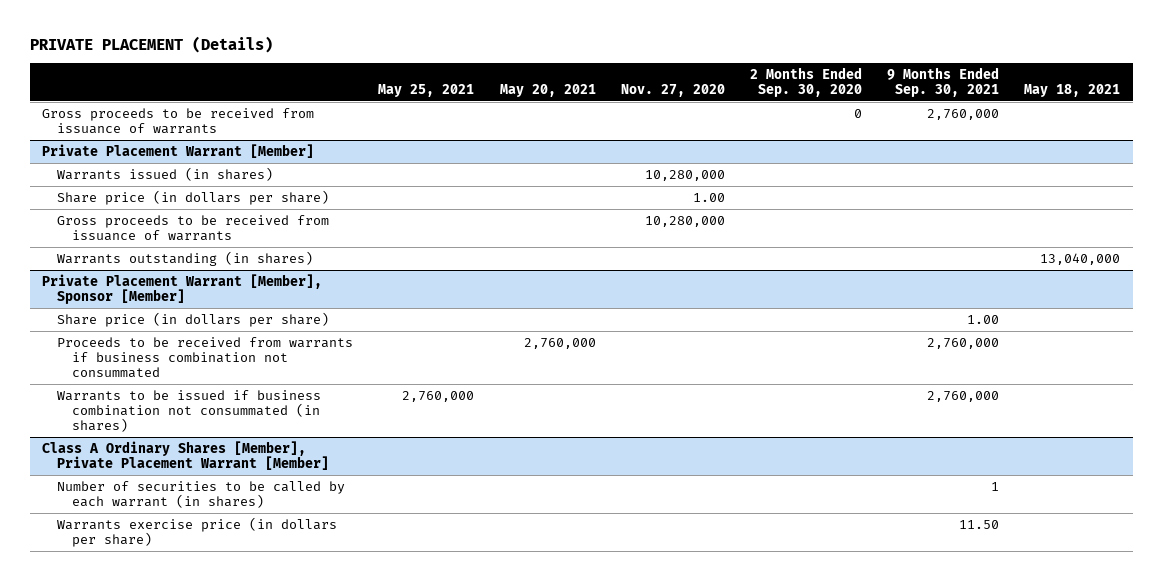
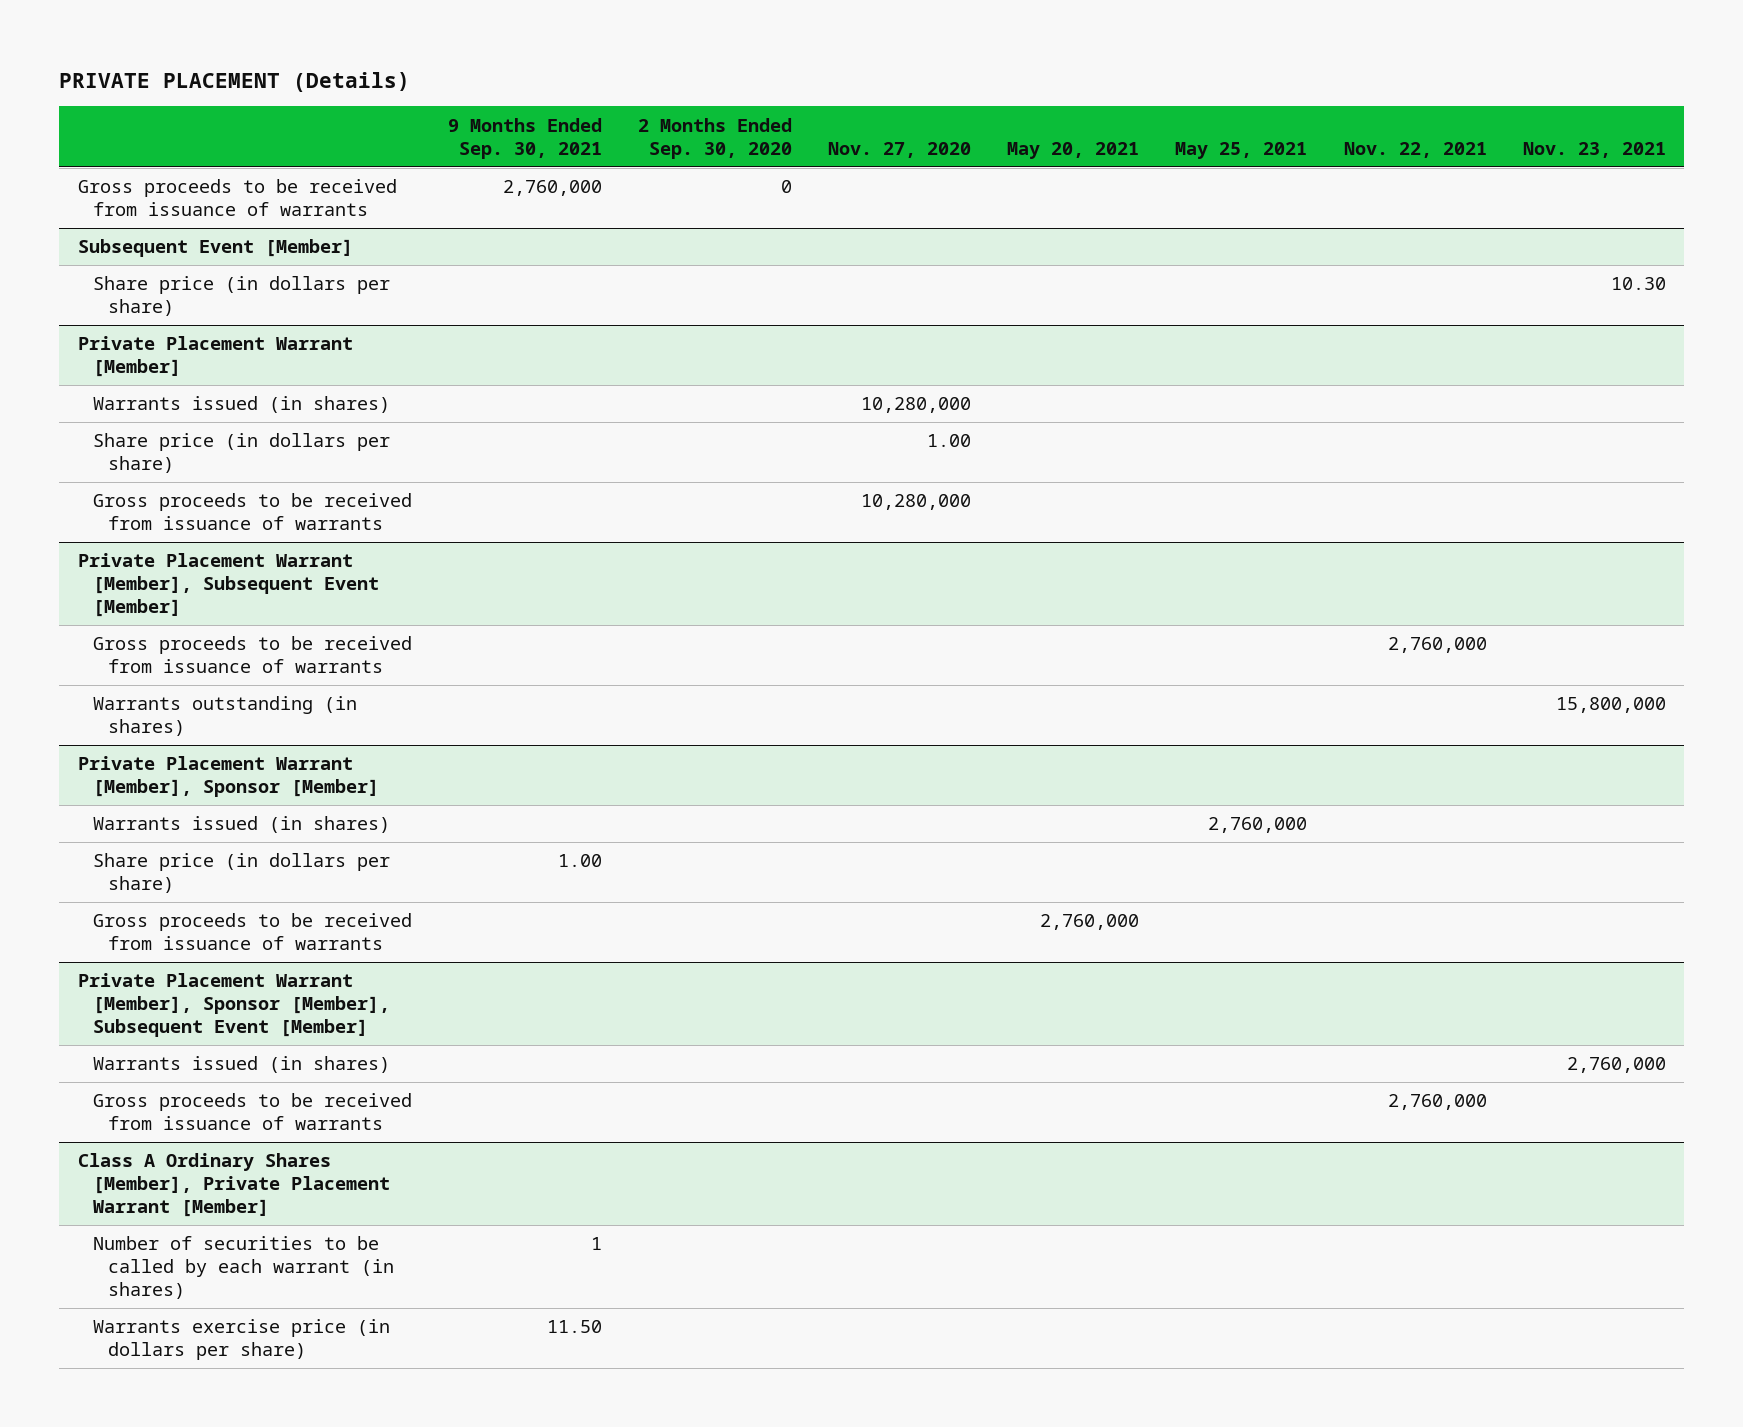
[1024,83,1121,97] May 18, 2021 -> none
none -> [1343,141,1487,158] Nov. 22, 2021
none -> [1522,141,1666,158] Nov. 23, 2021
none -> [77,239,353,258] Subsequent Event [Member]
none -> [92,276,390,317] Share price (in dollars per share)
[57,250,314,266] Warrants outstanding (in shares) -> none
none -> [77,553,379,618] Private Placement Warrant [Member], Subsequent Event [Member]
none -> [92,636,412,674] Gross proceeds to be received from issuance of warrants
none -> [92,696,357,737] Warrants outstanding (in shares)
none -> [92,816,390,834] Warrants issued (in shares)
[57,336,354,379] Proceeds to be received from warrants if business combination not consummated -> none
[57,389,322,433] Warrants to be issued if business combination not consummated (in shares) -> none
none -> [92,913,412,951] Gross proceeds to be received from issuance of warrants
none -> [77,973,390,1038] Private Placement Warrant [Member], Sponsor [Member], Subsequent Event [Member]
none -> [92,1056,390,1074] Warrants issued (in shares)
none -> [92,1093,412,1131] Gross proceeds to be received from issuance of warrants

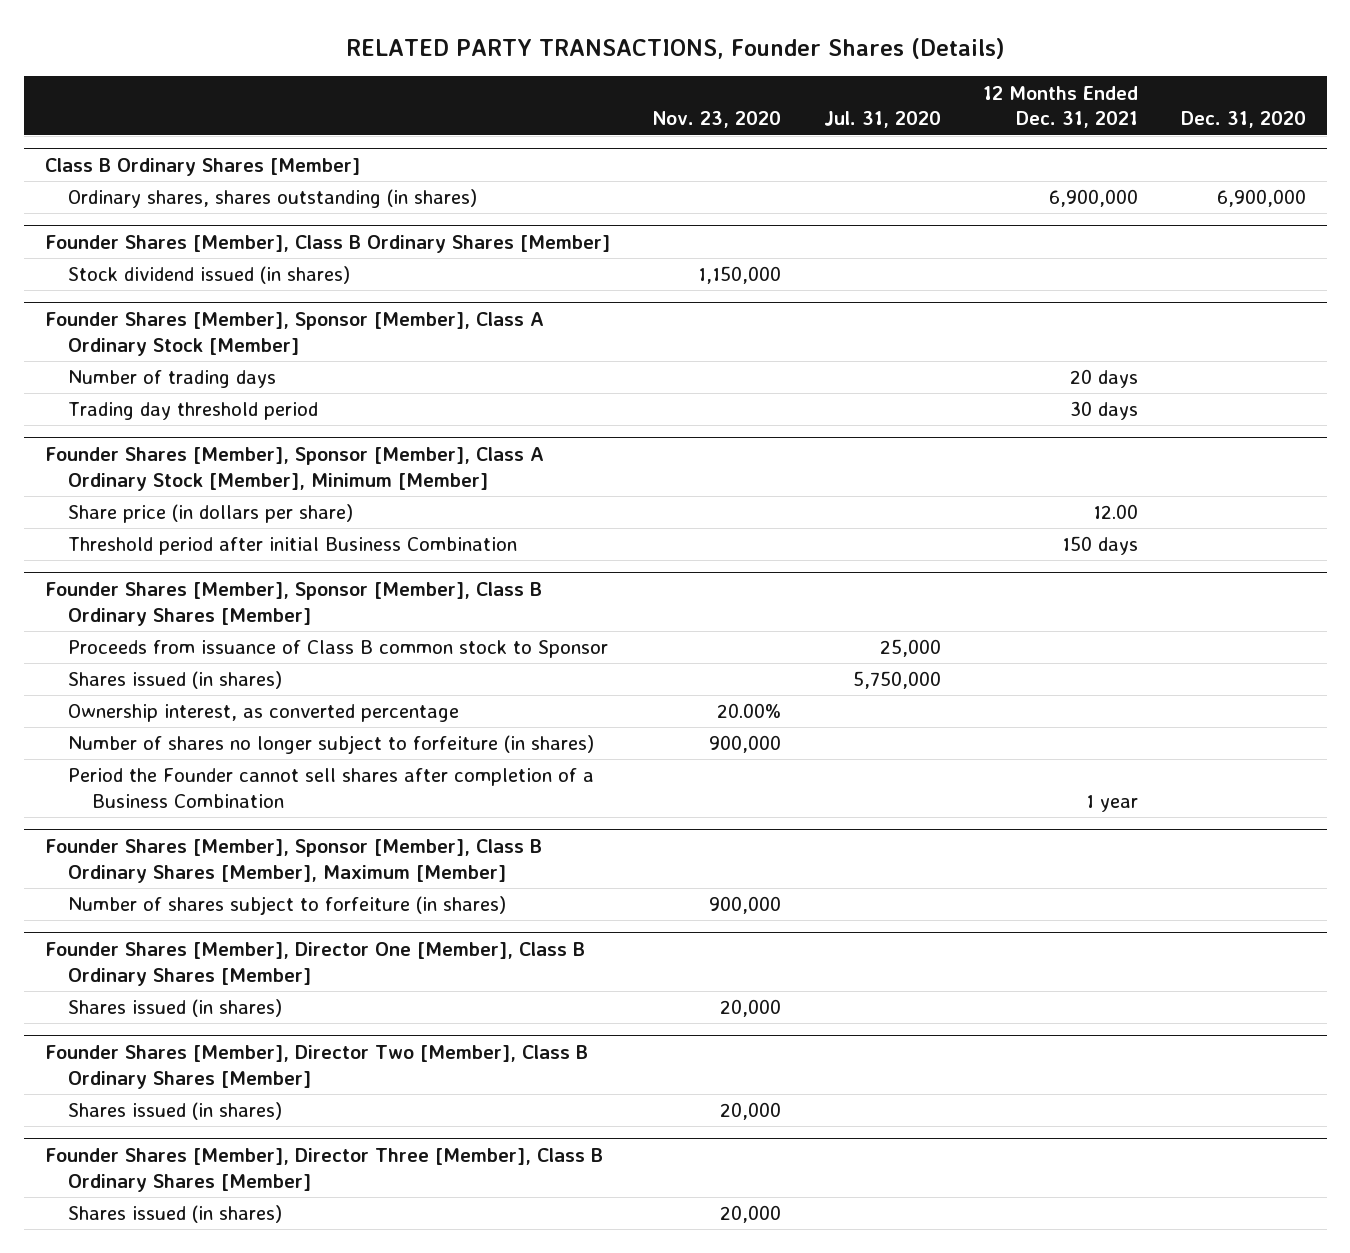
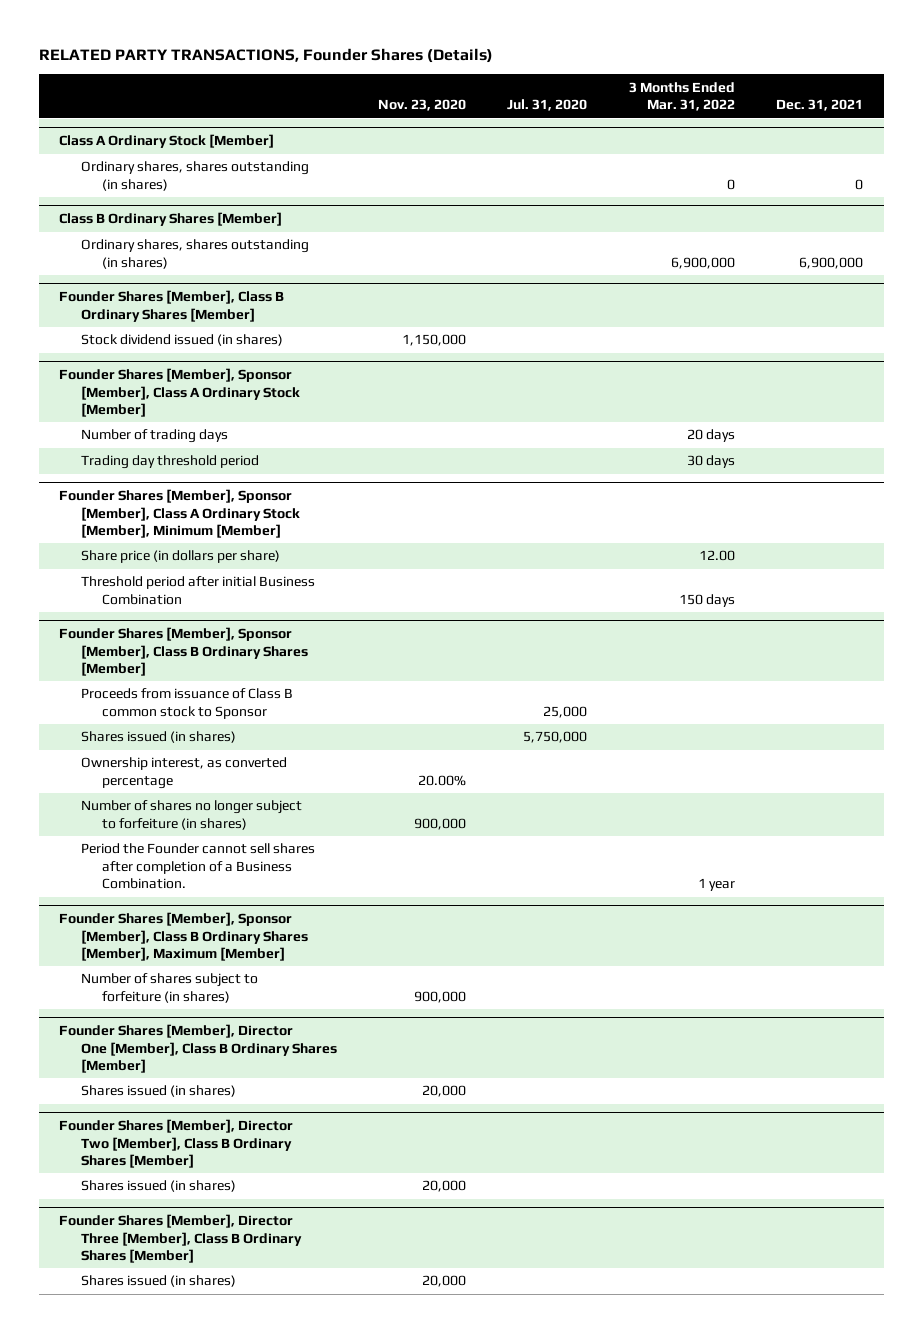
[983,85,1139,129] 12 Months Ended Dec. 31, 2021 -> none
[1180,111,1306,129] Dec. 31, 2020 -> none
none -> [628,81,735,112] 3 Months Ended Mar. 31, 2022
none -> [775,99,863,112] Dec. 31, 2021
none -> [59,134,275,149] Class A Ordinary Stock [Member]
none -> [80,161,309,191] Ordinary shares, shares outstanding (in shares)
[68,768,595,808] Period the Founder cannot sell shares after completion of a Business Combination -> [80,843,315,890] Period the Founder cannot sell shares after completion of a Business Combination.

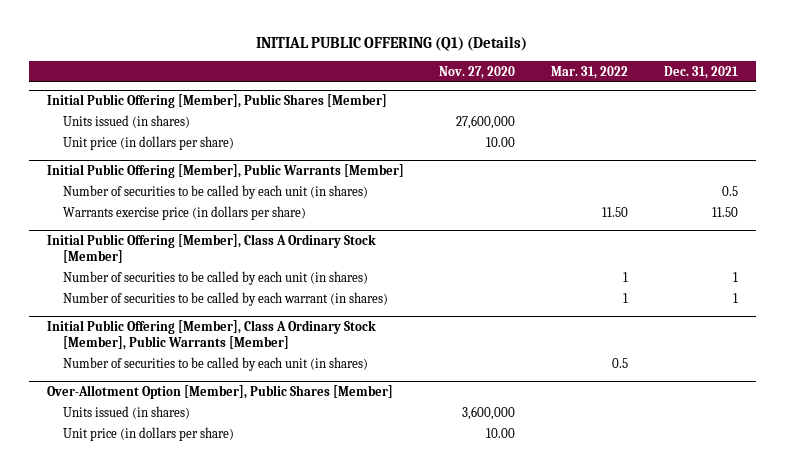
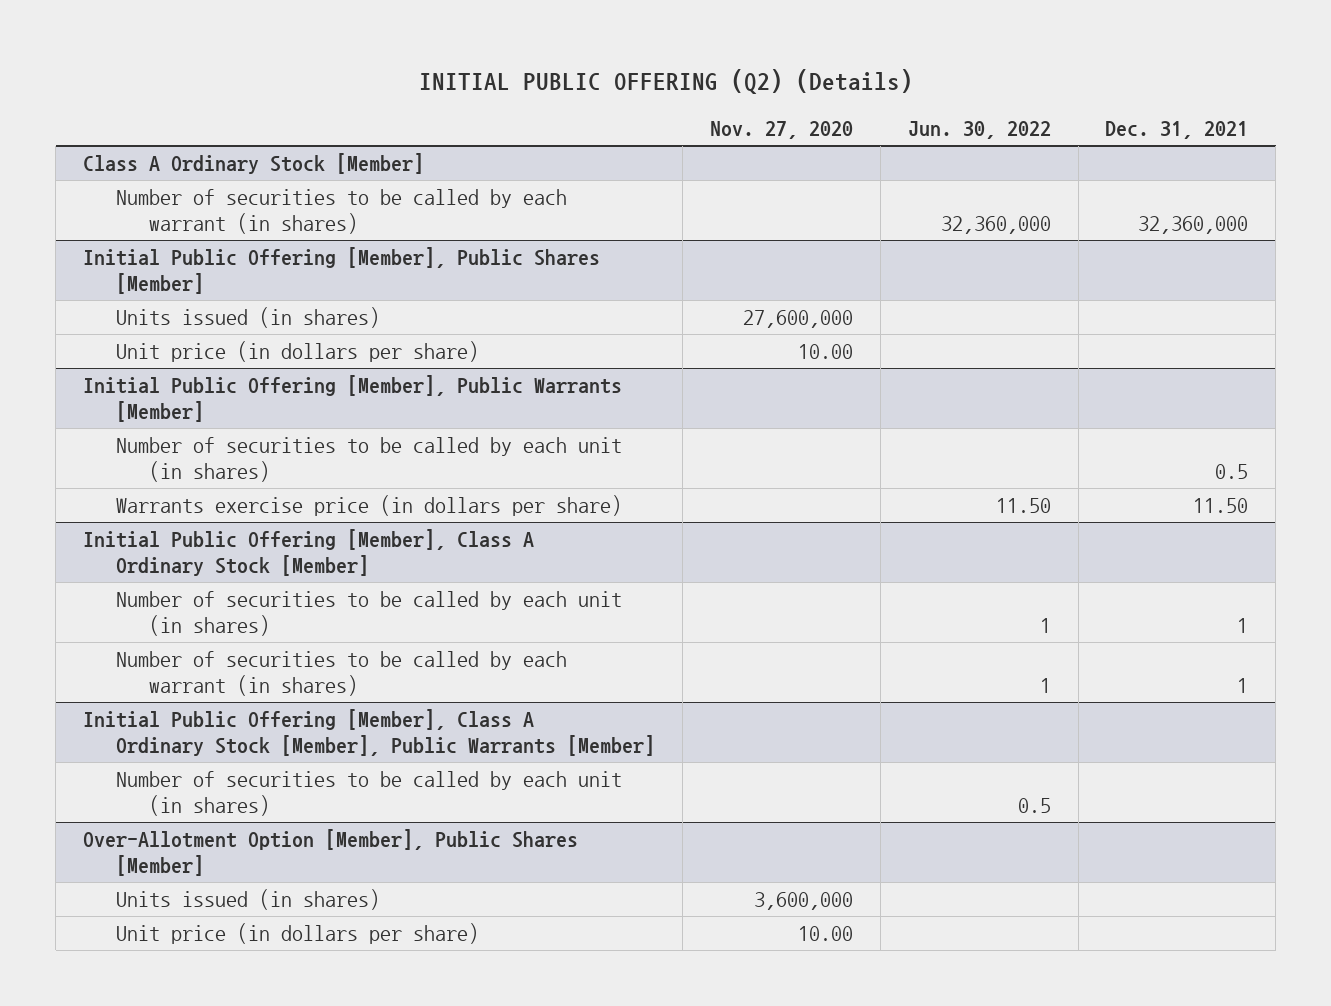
[256,36,528,52] INITIAL PUBLIC OFFERING (Q1) (Details) -> [418,69,913,95] INITIAL PUBLIC OFFERING (Q2) (Details)
[551,65,629,79] Mar. 31, 2022 -> none
none -> [907,120,1051,139] Jun. 30, 2022
none -> [82,153,424,175] Class A Ordinary Stock [Member]
none -> [116,189,568,235] Number of securities to be called by each warrant (in shares)

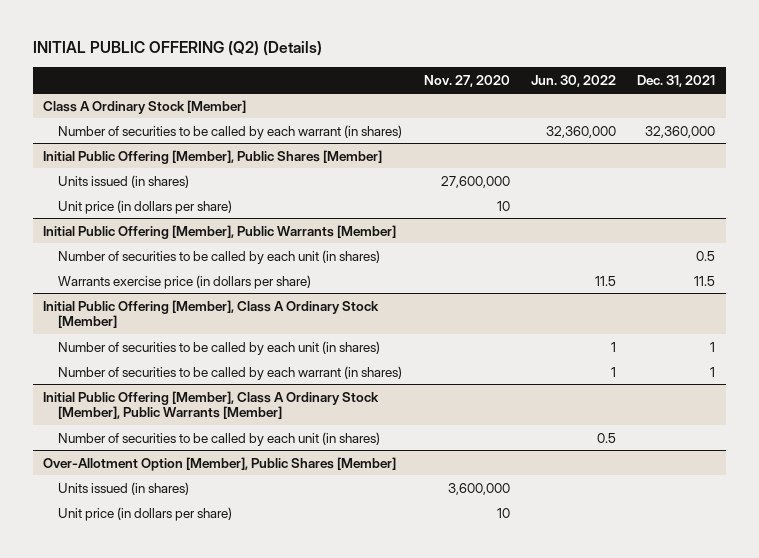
[797,344,853,360] 10.00 -> [496,200,510,211] 10
[995,498,1051,514] 11.50 -> [595,275,617,286] 11.5
[1193,498,1249,514] 11.50 -> [694,275,716,286] 11.5
[797,926,853,942] 10.00 -> [496,507,510,518] 10

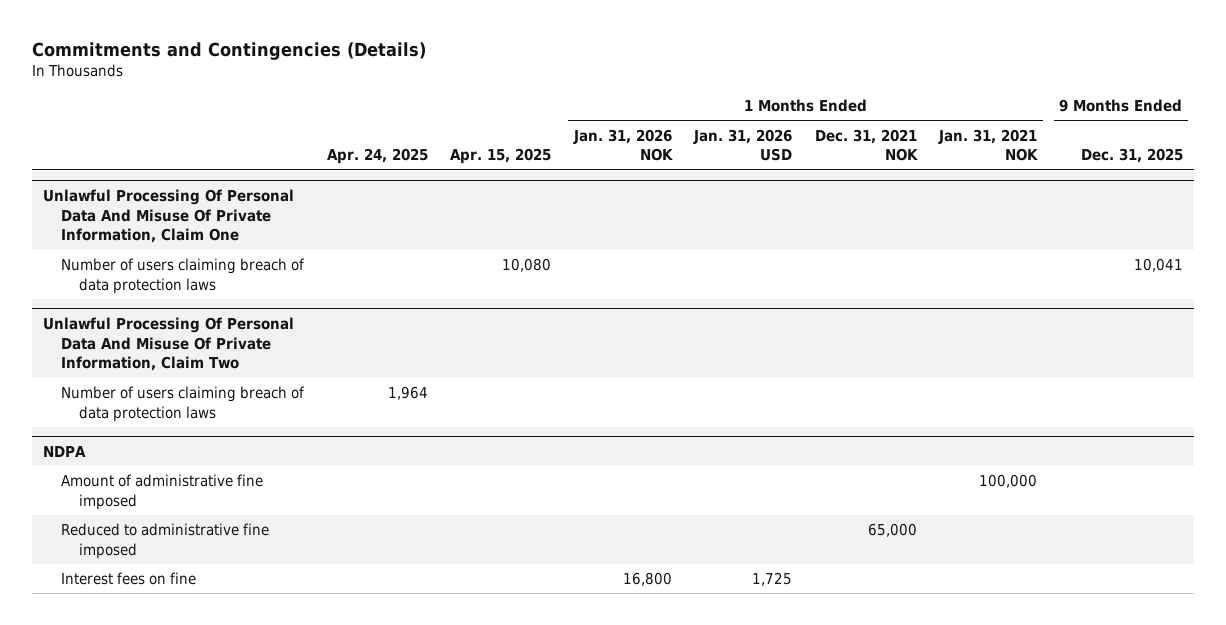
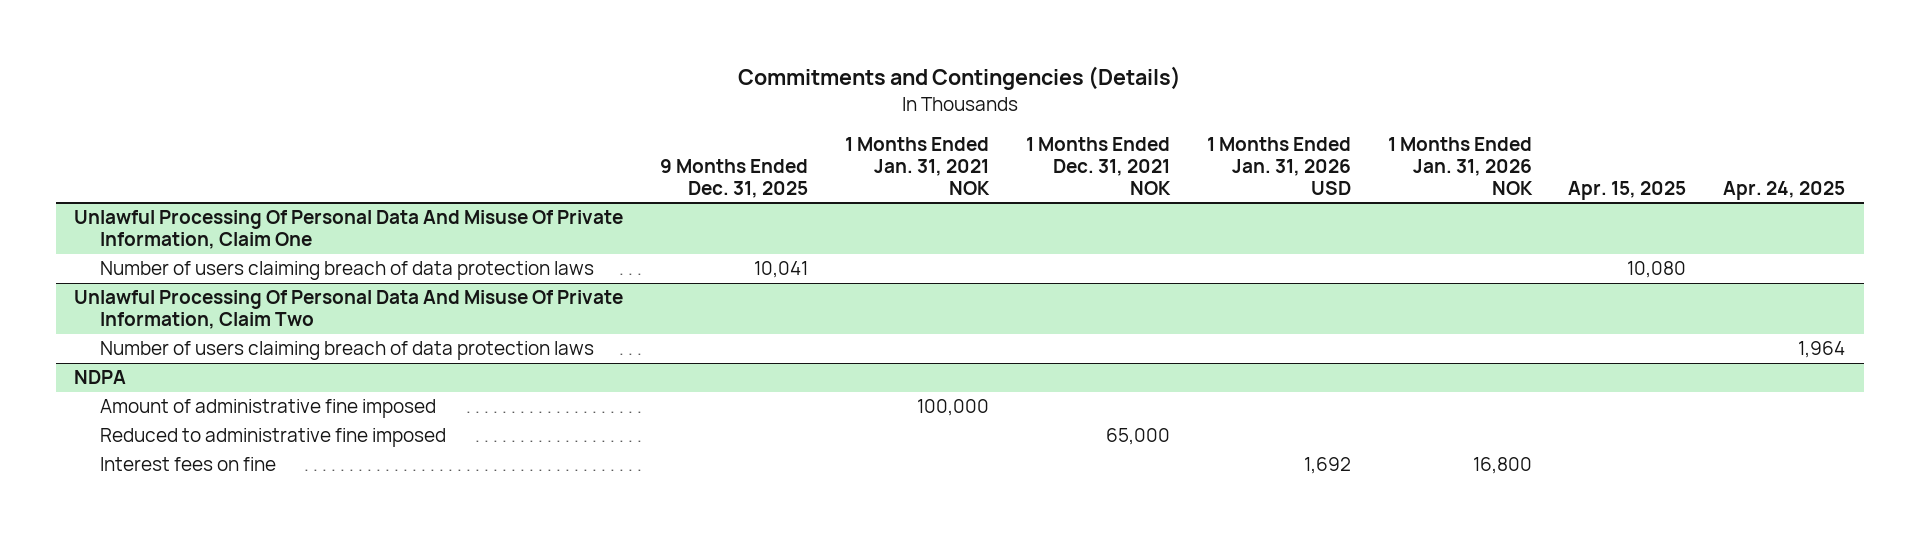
[752,572,793,587] 1,725 -> [1303,457,1351,475] 1,692

